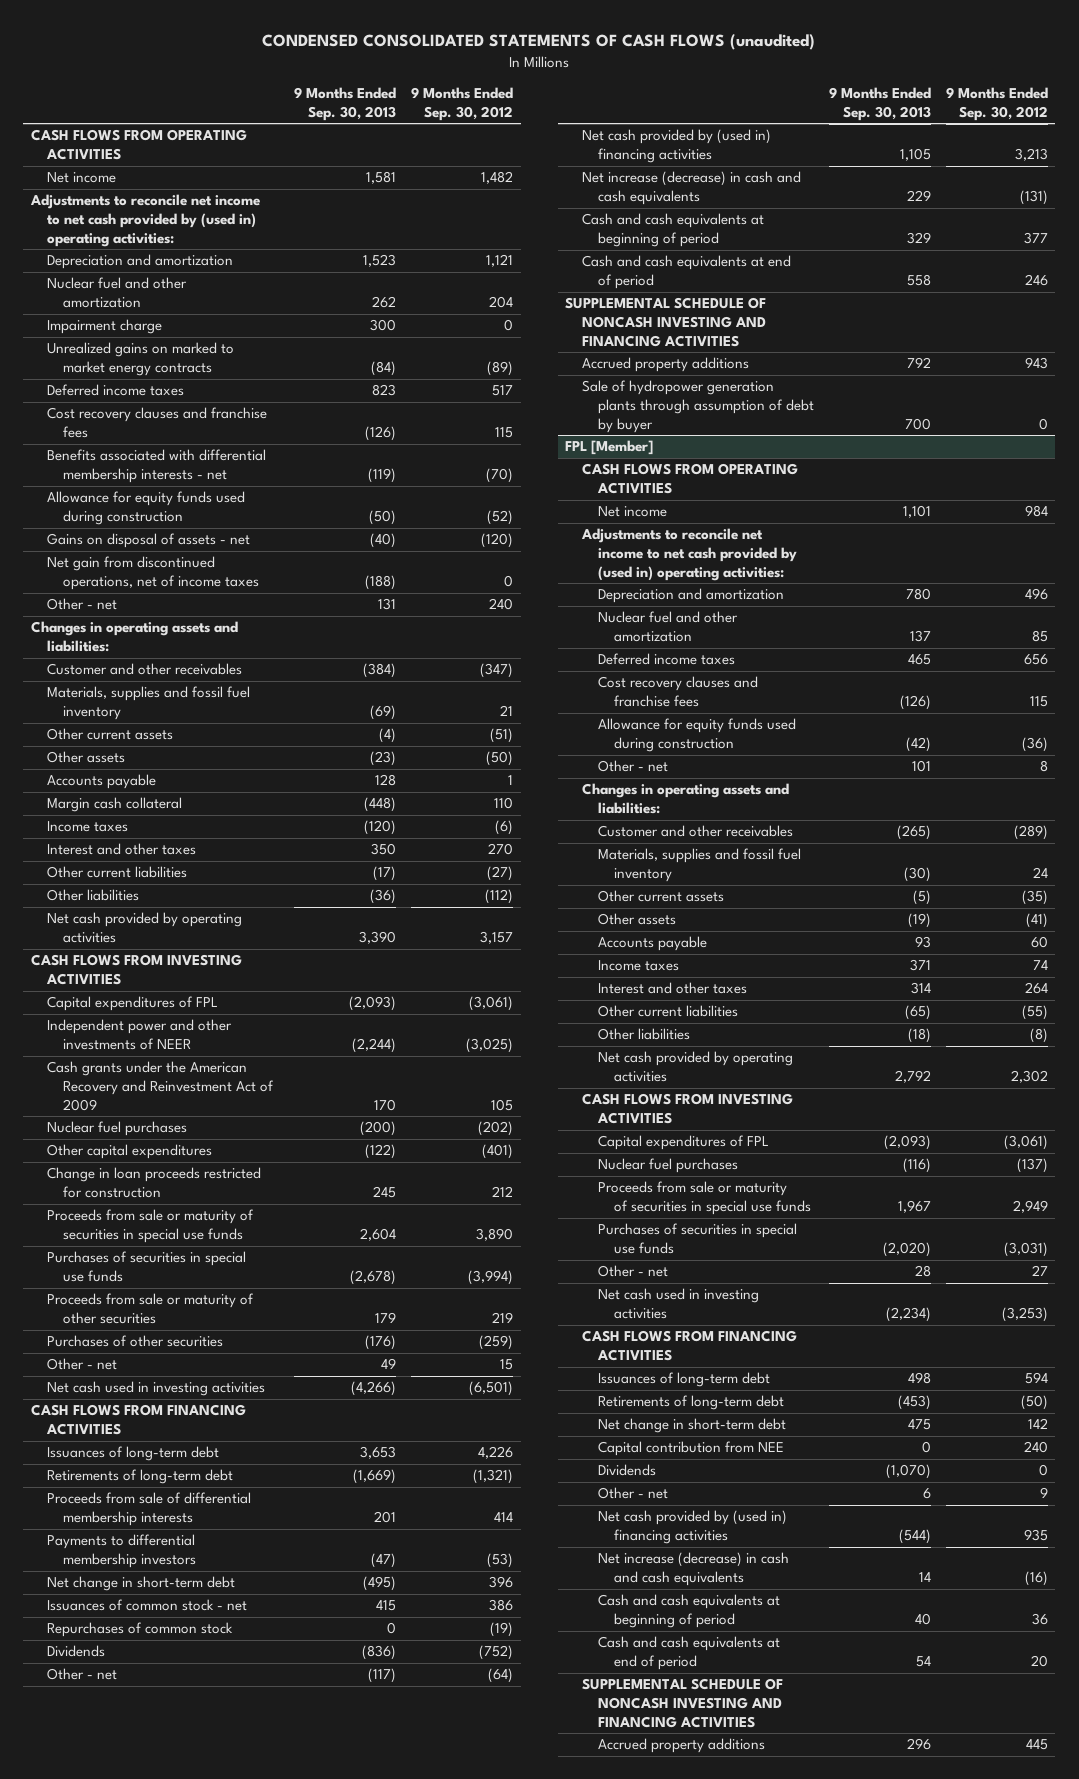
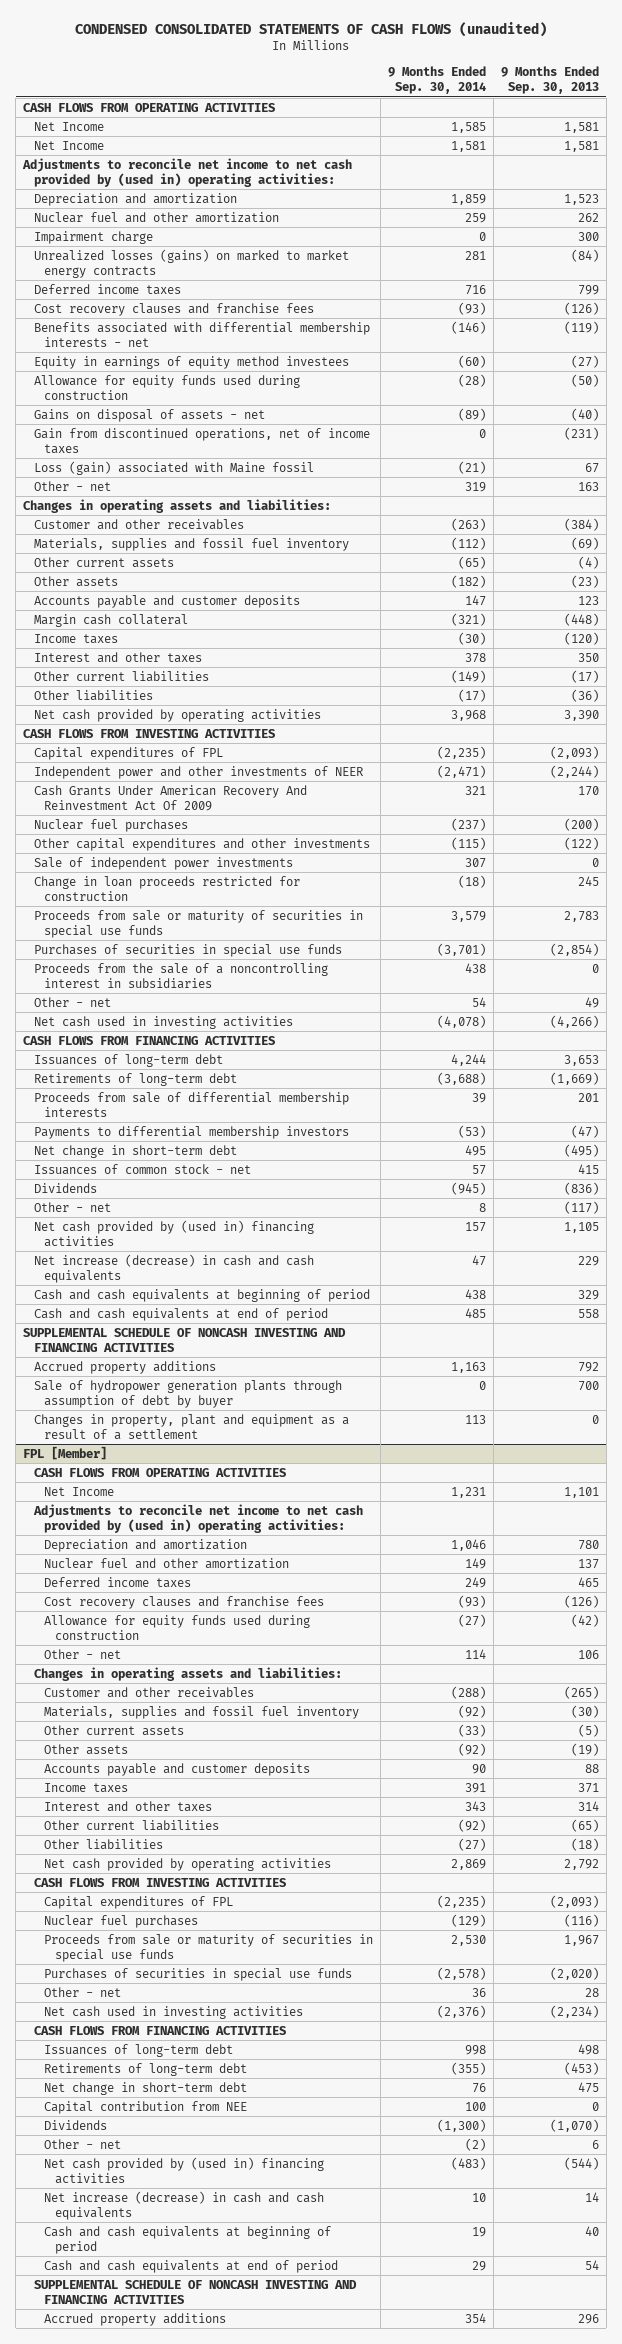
[411,87,514,121] 9 Months Ended Sep. 30, 2012 -> none
none -> [388,66,487,94] 9 Months Ended Sep. 30, 2014
none -> [33,121,104,131] Net Income
[46,172,116,184] Net income -> [33,140,104,150] Net Income
[46,342,234,376] Unrealized gains on marked to market energy contracts -> [33,248,349,278] Unrealized losses (gains) on marked to market energy contracts
[372,384,397,397] 823 -> [578,284,600,295] 799
none -> [33,355,349,369] Equity in earnings of equity method investees
[46,556,260,590] Net gain from discontinued operations, net of income taxes -> [33,427,370,454] Gain from discontinued operations, net of income taxes
[365,574,397,590] (188) -> [564,426,600,440] (231)
none -> [33,460,314,475] Loss (gain) associated with Maine fossil
[378,598,397,611] 131 -> [578,481,600,491] 163
[46,774,156,790] Accounts payable -> [33,594,300,608] Accounts payable and customer deposits
[375,774,397,787] 128 -> [578,595,600,605] 123
[46,1061,275,1111] Cash grants under the American Recovery and Reinvestment Act of 2009 -> [33,784,307,811] Cash Grants Under American Recovery And Reinvestment Act Of 2009
[46,1144,212,1160] Other capital expenditures -> [33,837,370,851] Other capital expenditures and other investments
none -> [33,856,293,870] Sale of independent power investments
[46,1293,254,1324] Proceeds from sale or maturity of other securities -> none
[46,1335,223,1348] Purchases of other securities -> none
[360,1227,397,1241] 2,604 -> [564,910,600,922] 2,783
[350,1269,397,1285] (2,678) -> [550,942,600,956] (2,854)
none -> [33,962,328,989] Proceeds from the sale of a noncontrolling interest in subsidiaries
[46,1622,233,1638] Repurchases of common stock -> none
none -> [33,1413,349,1440] Changes in property, plant and equipment as a result of a settlement
[597,506,667,518] Net income -> [44,1486,115,1496] Net Income
[911,760,931,773] 101 -> [578,1649,600,1659] 106
[597,936,707,952] Accounts payable -> [44,1762,311,1776] Accounts payable and customer deposits
[914,936,931,949] 93 -> [585,1763,600,1773] 88

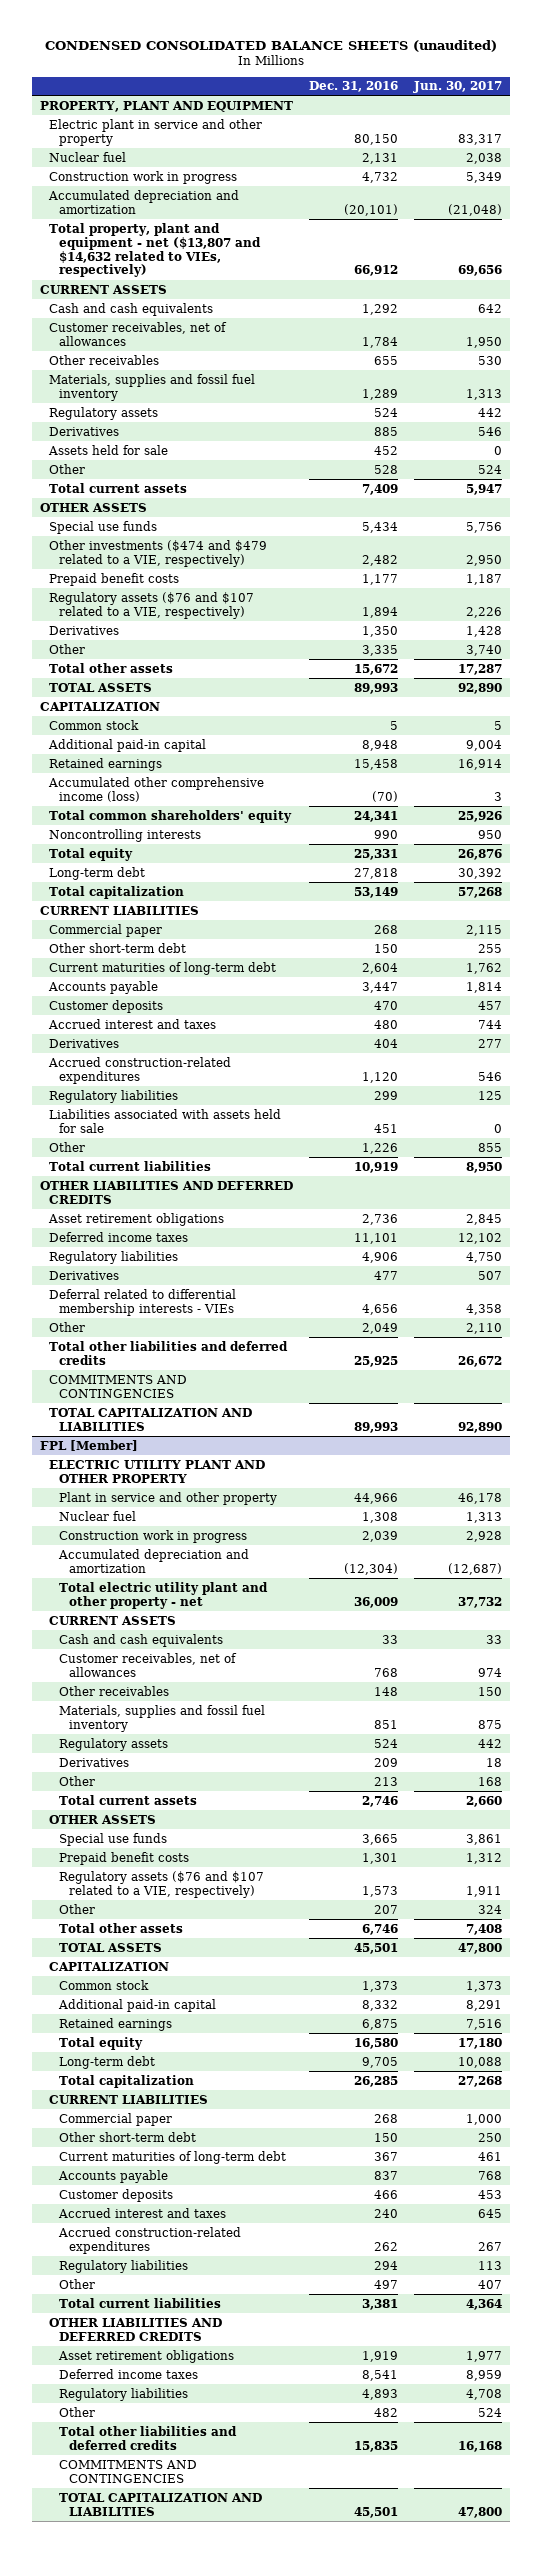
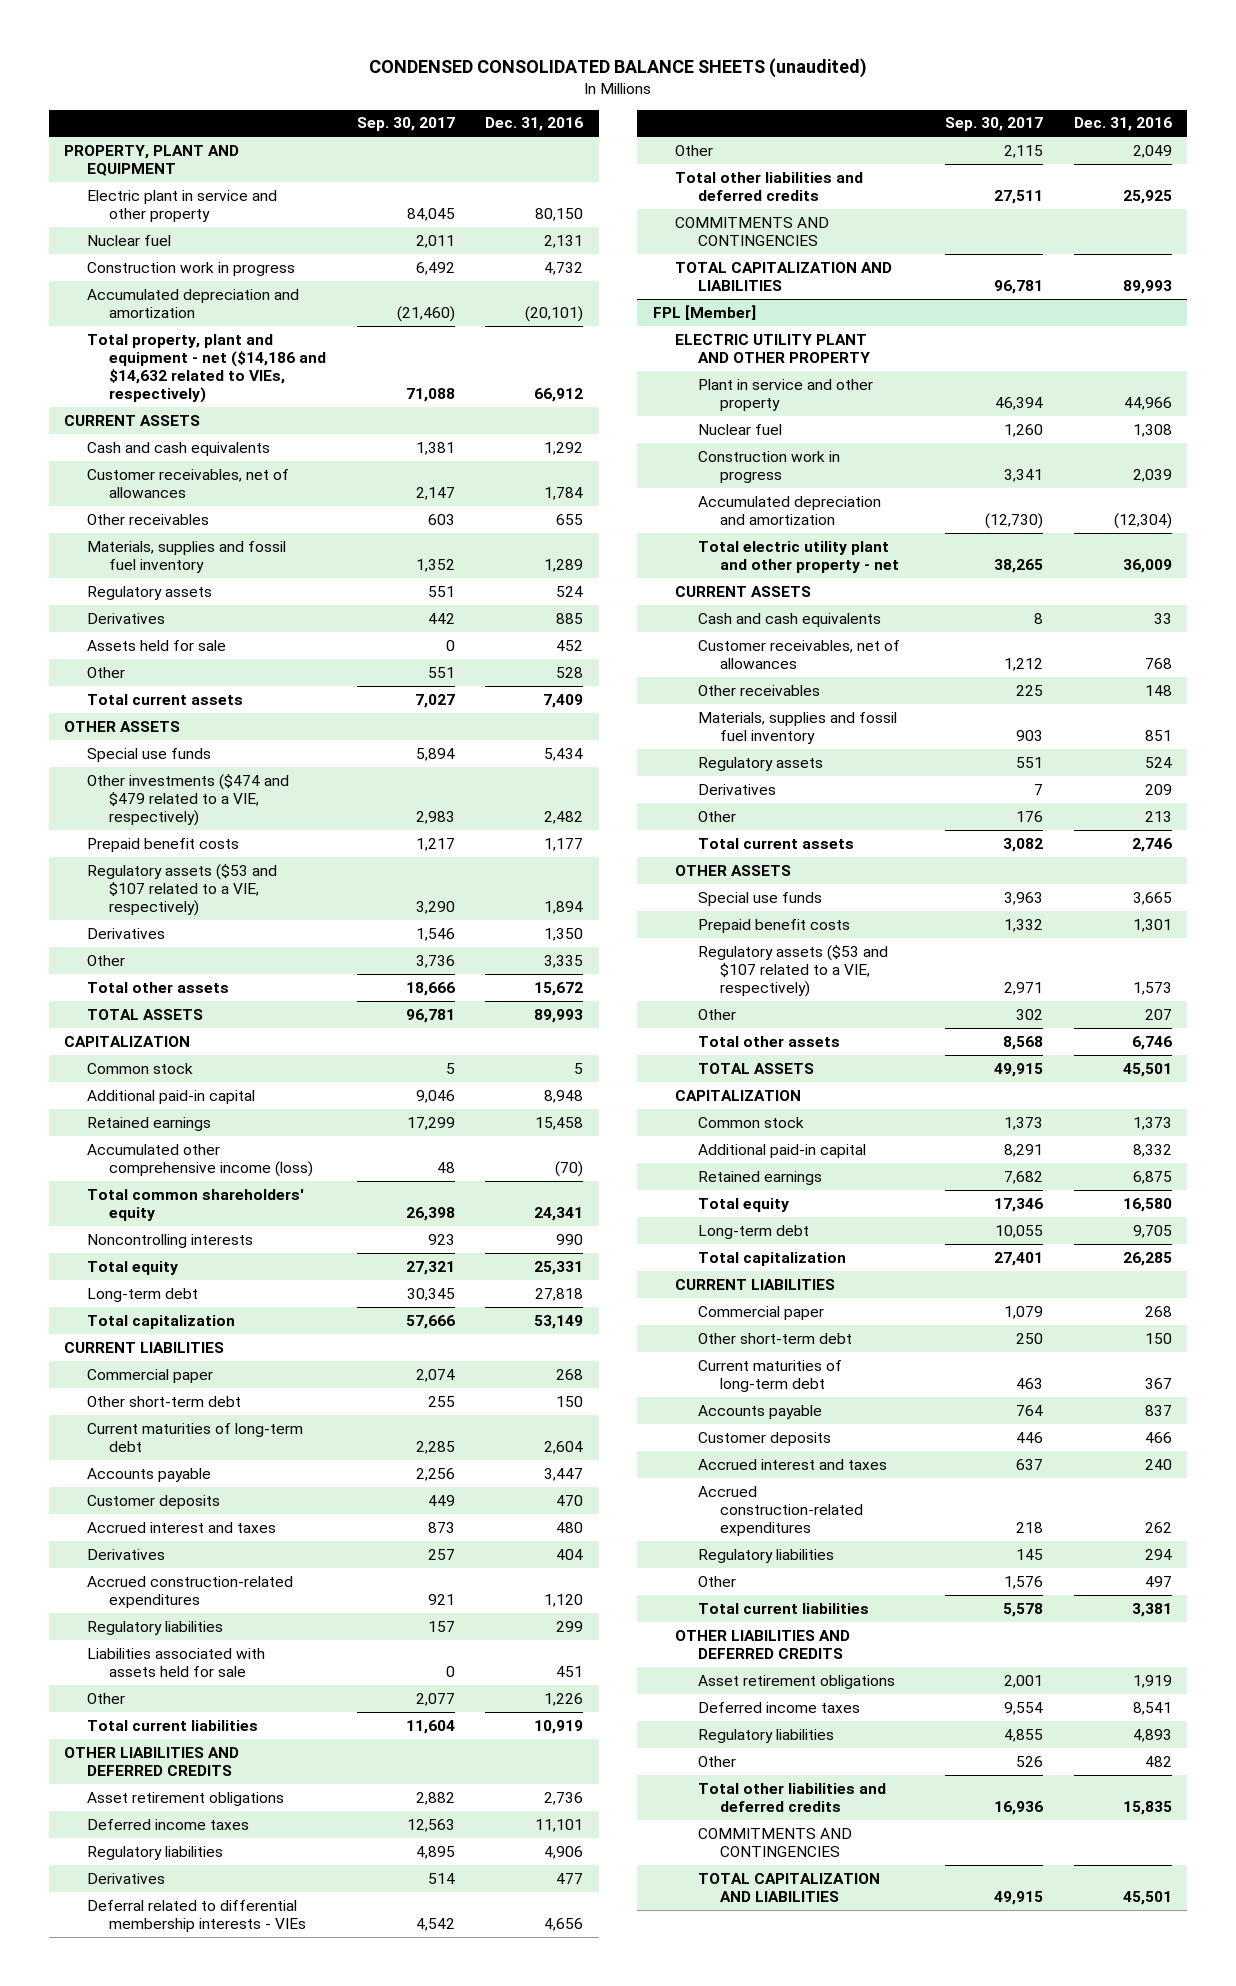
[413,81,503,94] Jun. 30, 2017 -> none
none -> [356,117,455,132] Sep. 30, 2017
[49,222,262,278] Total property, plant and equipment - net ($13,807 and $14,632 related to VIEs, respectively) -> [86,333,327,403] Total property, plant and equipment - net ($14,186 and $14,632 related to VIEs, respectively)
[49,591,255,619] Regulatory assets ($76 and $107 related to a VIE, respectively) -> [86,863,277,916] Regulatory assets ($53 and $107 related to a VIE, respectively)
[59,1870,265,1898] Regulatory assets ($76 and $107 related to a VIE, respectively) -> [697,944,888,997] Regulatory assets ($53 and $107 related to a VIE, respectively)

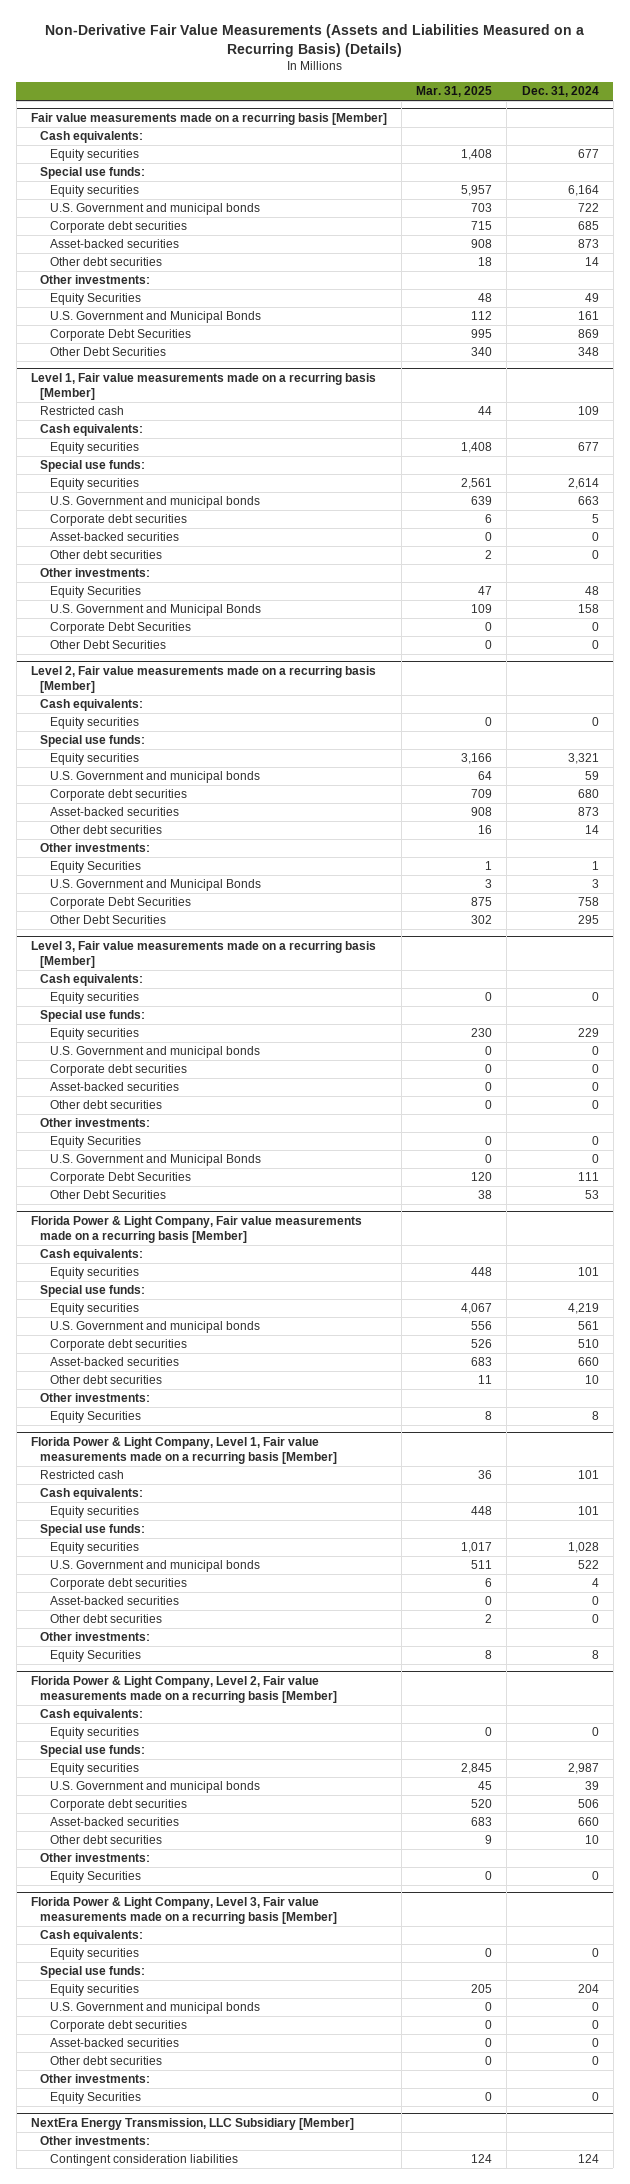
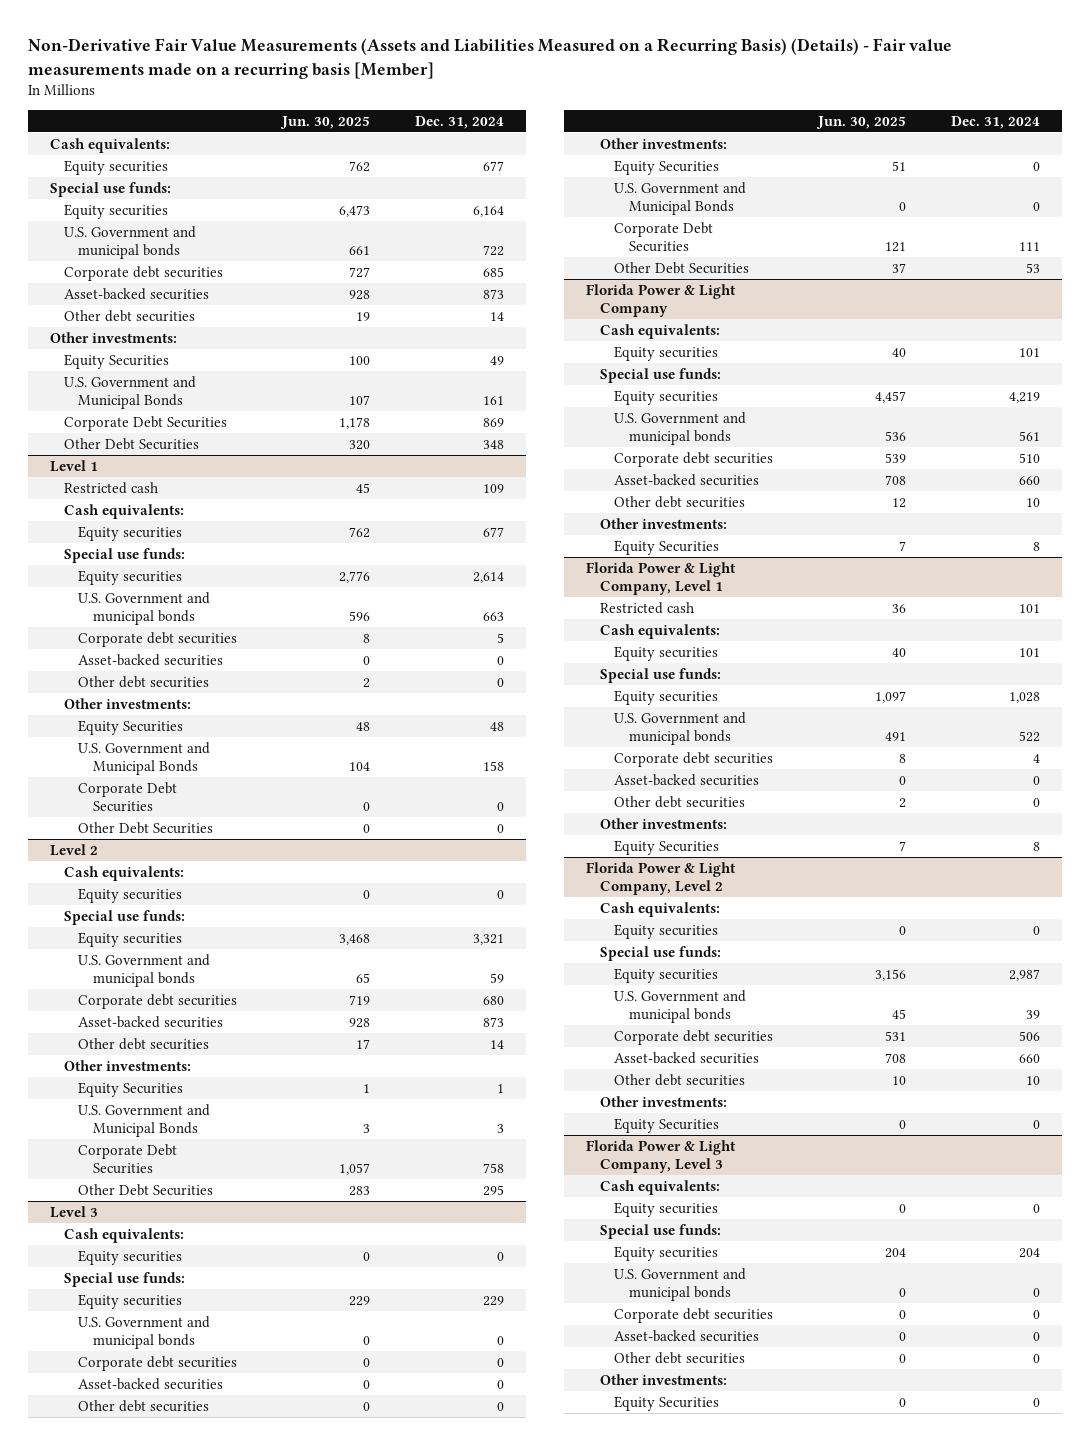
[44,23,584,57] Non-Derivative Fair Value Measurements (Assets and Liabilities Measured on a Recurring Basis) (Details) -> [27,38,952,79] Non-Derivative Fair Value Measurements (Assets and Liabilities Measured on a Recurring Basis) (Details) - Fair value measurements made on a recurring basis [Member]
[416,86,493,98] Mar. 31, 2025 -> none
none -> [280,116,371,130] Jun. 30, 2025
[31,112,388,125] Fair value measurements made on a recurring basis [Member] -> none
[31,372,377,401] Level 1, Fair value measurements made on a recurring basis [Member] -> none
none -> [50,459,99,472] Level 1
[31,665,377,694] Level 2, Fair value measurements made on a recurring basis [Member] -> none
none -> [50,843,99,856] Level 2
[31,940,377,969] Level 3, Fair value measurements made on a recurring basis [Member] -> none
none -> [50,1205,99,1218] Level 3
[31,1215,363,1244] Florida Power & Light Company, Fair value measurements made on a recurring basis [Member] -> none
none -> [586,283,737,317] Florida Power & Light Company
[31,1436,338,1465] Florida Power & Light Company, Level 1, Fair value measurements made on a recurring basis [Member] -> none
none -> [586,561,737,595] Florida Power & Light Company, Level 1
[31,1675,338,1704] Florida Power & Light Company, Level 2, Fair value measurements made on a recurring basis [Member] -> none
none -> [586,861,737,895] Florida Power & Light Company, Level 2
[31,1896,338,1925] Florida Power & Light Company, Level 3, Fair value measurements made on a recurring basis [Member] -> none
none -> [586,1139,737,1173] Florida Power & Light Company, Level 3
[31,2117,355,2130] NextEra Energy Transmission, LLC Subsidiary [Member] -> none
[40,2136,151,2146] Other investments: -> none
[49,2154,238,2167] Contingent consideration liabilities -> none

